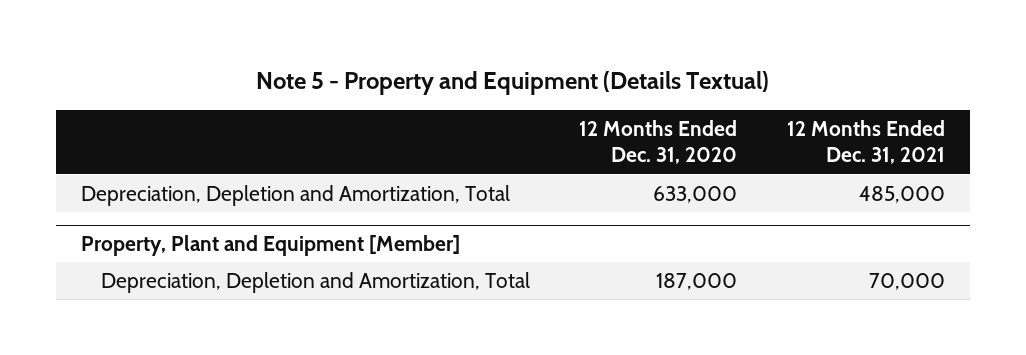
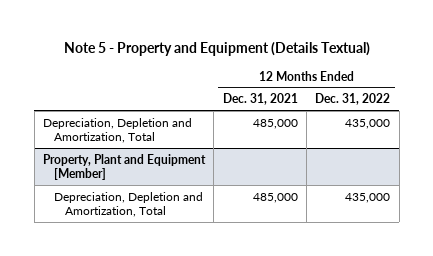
[579,119,738,165] 12 Months Ended Dec. 31, 2020 -> none
none -> [315,93,391,106] Dec. 31, 2022
[869,272,946,290] 70,000 -> [252,192,298,203] 485,000

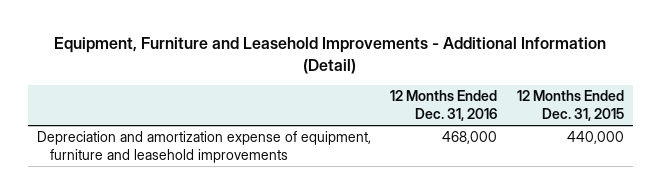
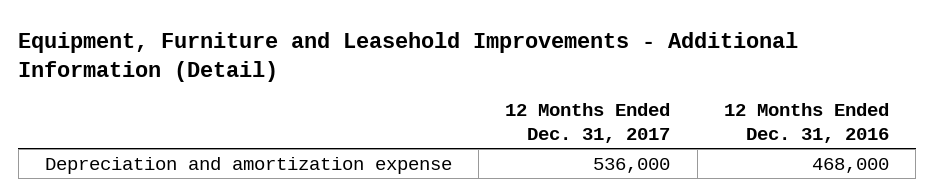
[516,90,624,122] 12 Months Ended Dec. 31, 2015 -> none
none -> [505,103,671,143] 12 Months Ended Dec. 31, 2017
[37,131,372,164] Depreciation and amortization expense of equipment, furniture and leasehold improvements -> [44,156,452,174] Depreciation and amortization expense

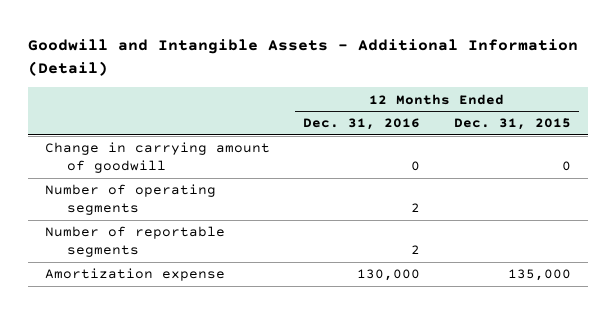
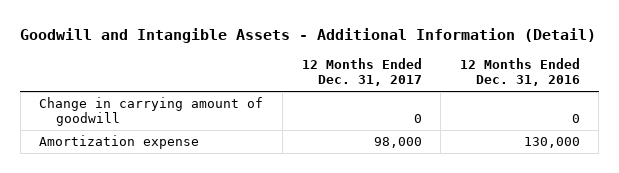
[453,118,571,131] Dec. 31, 2015 -> none
none -> [301,57,422,87] 12 Months Ended Dec. 31, 2017
[44,184,216,216] Number of operating segments -> none
[44,226,225,258] Number of reportable segments -> none

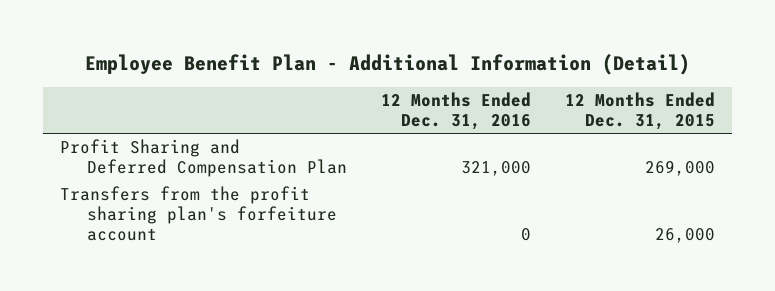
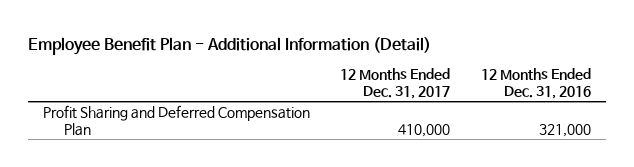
[564,92,715,131] 12 Months Ended Dec. 31, 2015 -> none
none -> [340,68,451,99] 12 Months Ended Dec. 31, 2017
[60,186,337,242] Transfers from the profit sharing plan's forfeiture account -> none

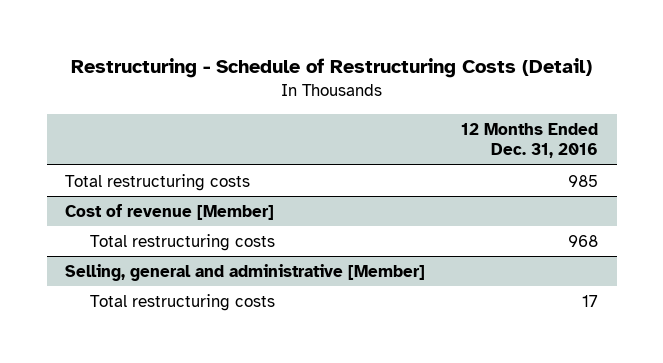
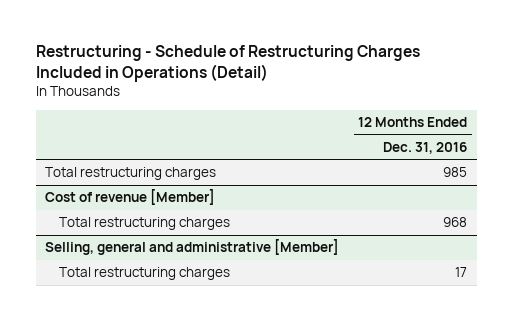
[70,58,592,79] Restructuring - Schedule of Restructuring Costs (Detail) -> [35,44,420,82] Restructuring - Schedule of Restructuring Charges Included in Operations (Detail)
[64,174,250,192] Total restructuring costs -> [45,167,217,181] Total restructuring charges
[89,234,275,252] Total restructuring costs -> [59,217,231,231] Total restructuring charges
[89,294,275,312] Total restructuring costs -> [59,267,231,281] Total restructuring charges

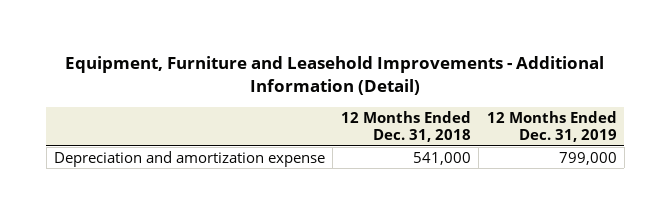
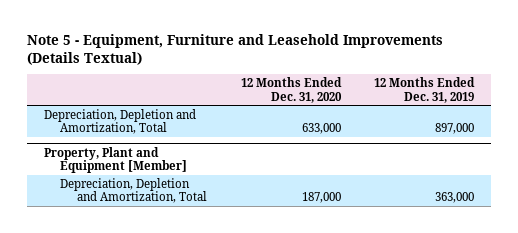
[65,56,605,96] Equipment, Furniture and Leasehold Improvements - Additional Information (Detail) -> [27,34,444,65] Note 5 - Equipment, Furniture and Leasehold Improvements (Details Textual)
[340,111,471,143] 12 Months Ended Dec. 31, 2018 -> none
none -> [240,77,342,103] 12 Months Ended Dec. 31, 2020
[53,150,325,167] Depreciation and amortization expense -> [43,108,196,135] Depreciation, Depletion and Amortization, Total
[558,151,617,165] 799,000 -> [434,123,474,135] 897,000
none -> [43,146,188,174] Property, Plant and Equipment [Member]
none -> [60,177,208,204] Depreciation, Depletion and Amortization, Total

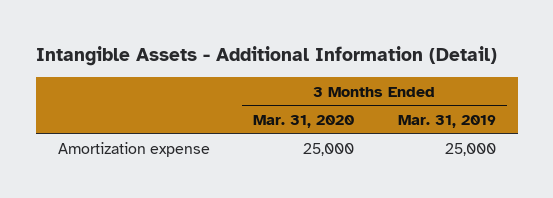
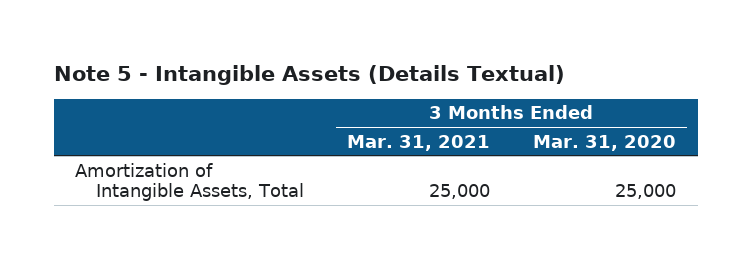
[35,45,497,66] Intangible Assets - Additional Information (Detail) -> [53,65,565,86] Note 5 - Intangible Assets (Details Textual)
[397,114,496,128] Mar. 31, 2019 -> none
none -> [346,134,490,151] Mar. 31, 2021
[57,141,210,157] Amortization expense -> [75,162,304,202] Amortization of Intangible Assets, Total

